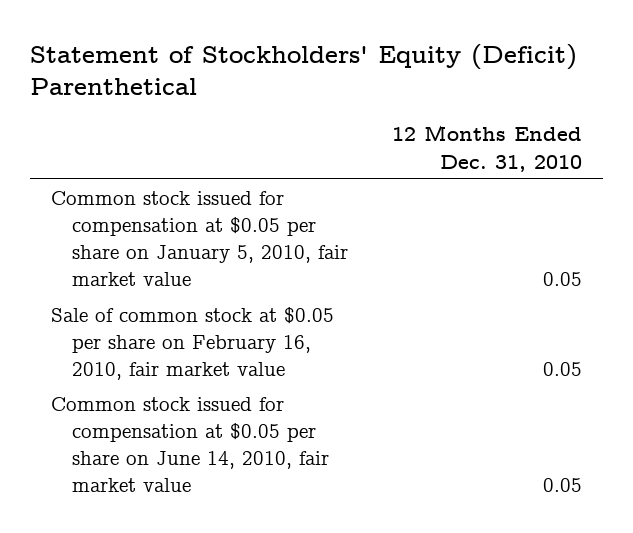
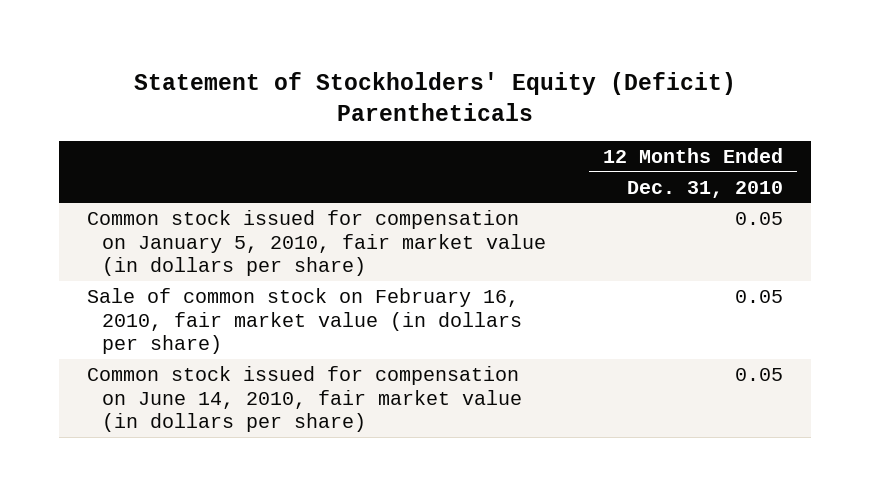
[29,43,577,96] Statement of Stockholders' Equity (Deficit) Parenthetical -> [133,71,736,122] Statement of Stockholders' Equity (Deficit) Parentheticals
[51,190,349,287] Common stock issued for compensation at $0.05 per share on January 5, 2010, fair market value -> [87,209,547,277] Common stock issued for compensation on January 5, 2010, fair market value (in dollars per share)
[51,306,335,381] Sale of common stock at $0.05 per share on February 16, 2010, fair market value -> [87,287,523,355] Sale of common stock on February 16, 2010, fair market value (in dollars per share)
[51,396,330,493] Common stock issued for compensation at $0.05 per share on June 14, 2010, fair market value -> [87,365,523,433] Common stock issued for compensation on June 14, 2010, fair market value (in dollars per share)

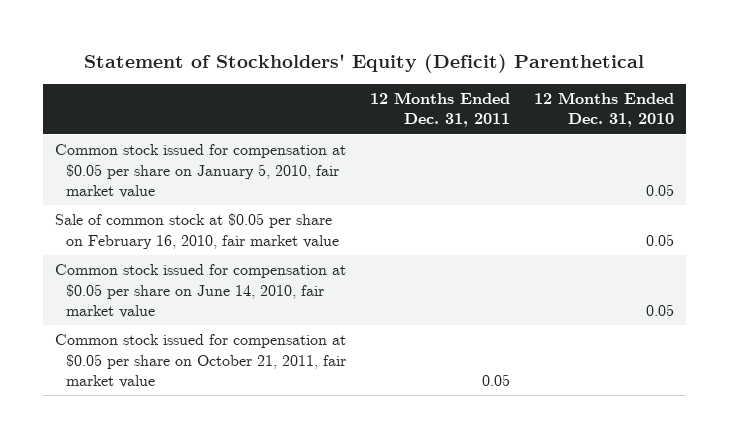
[133,71,736,122] Statement of Stockholders' Equity (Deficit) Parentheticals -> [84,53,645,73] Statement of Stockholders' Equity (Deficit) Parenthetical
none -> [370,91,511,128] 12 Months Ended Dec. 31, 2011
[87,209,547,277] Common stock issued for compensation on January 5, 2010, fair market value (in dollars per share) -> [54,144,346,199] Common stock issued for compensation at $0.05 per share on January 5, 2010, fair market value
[87,287,523,355] Sale of common stock on February 16, 2010, fair market value (in dollars per share) -> [54,213,340,249] Sale of common stock at $0.05 per share on February 16, 2010, fair market value
[87,365,523,433] Common stock issued for compensation on June 14, 2010, fair market value (in dollars per share) -> [54,264,346,319] Common stock issued for compensation at $0.05 per share on June 14, 2010, fair market value
none -> [54,334,347,389] Common stock issued for compensation at $0.05 per share on October 21, 2011, fair market value

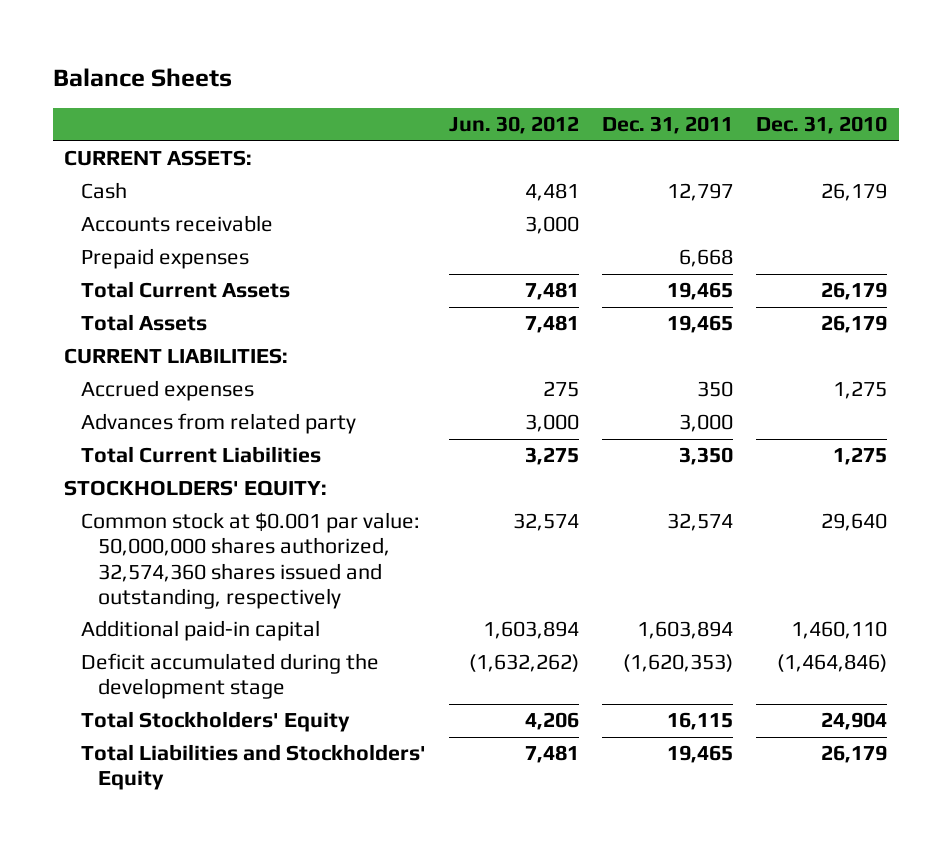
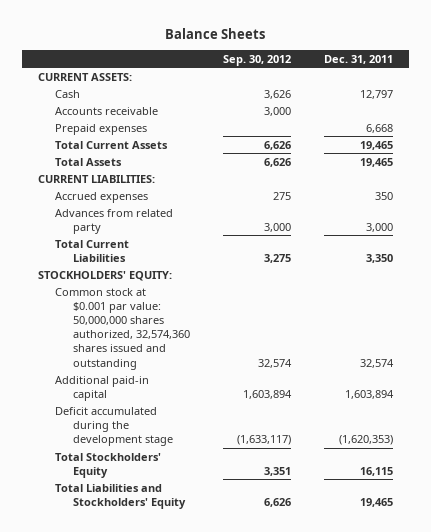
[449,116,580,135] Jun. 30, 2012 -> none
[756,116,888,135] Dec. 31, 2010 -> none
none -> [222,54,291,66] Sep. 30, 2012
[81,512,421,609] Common stock at $0.001 par value: 50,000,000 shares authorized, 32,574,360 shares issued and outstanding, respectively -> [55,287,190,370] Common stock at $0.001 par value: 50,000,000 shares authorized, 32,574,360 shares issued and outstanding

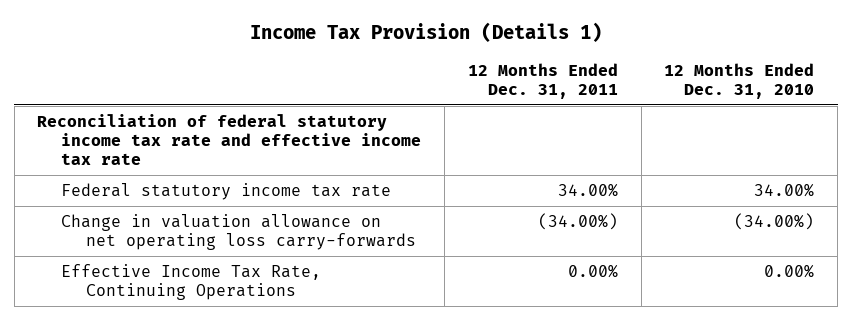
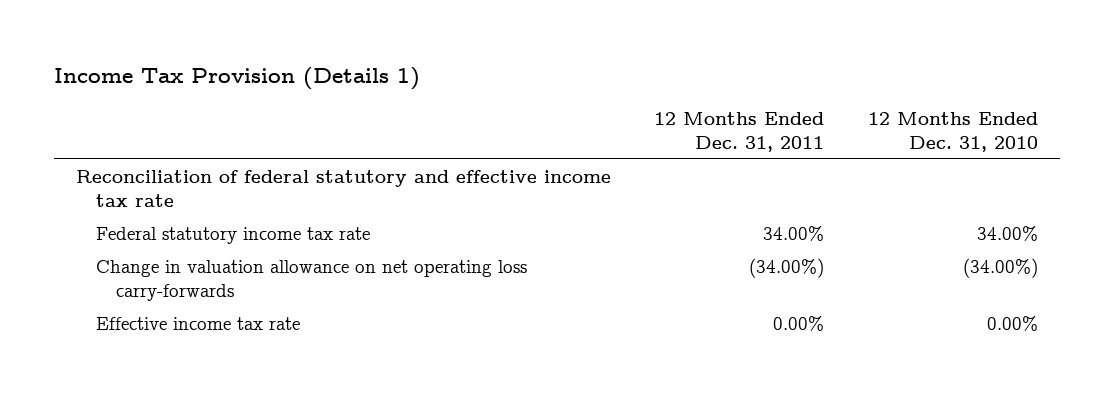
[37,114,422,165] Reconciliation of federal statutory income tax rate and effective income tax rate -> [75,170,611,208] Reconciliation of federal statutory and effective income tax rate
[61,264,322,300] Effective Income Tax Rate, Continuing Operations -> [95,317,300,331] Effective income tax rate

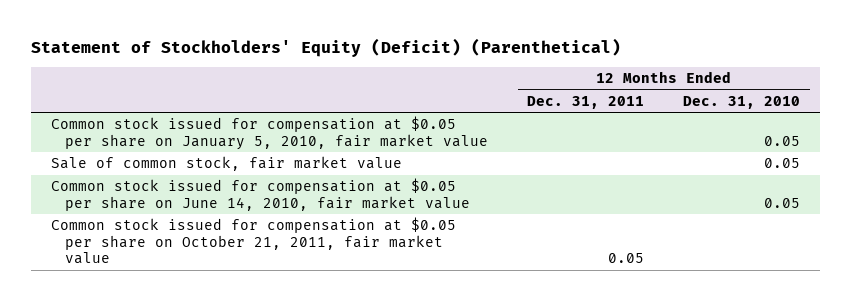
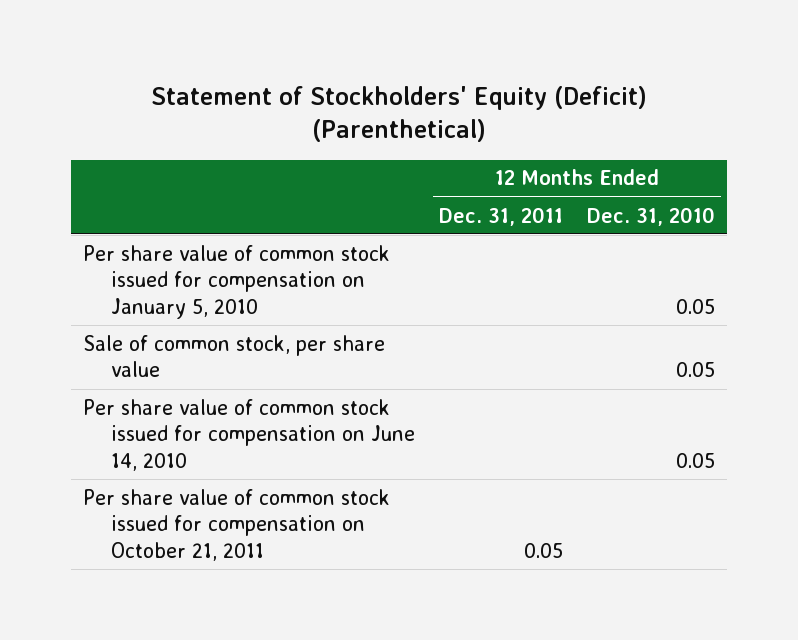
[50,116,489,150] Common stock issued for compensation at $0.05 per share on January 5, 2010, fair market value -> [83,244,391,320] Per share value of common stock issued for compensation on January 5, 2010
[50,156,402,172] Sale of common stock, fair market value -> [83,334,386,378] Sale of common stock, per share value
[50,178,471,211] Common stock issued for compensation at $0.05 per share on June 14, 2010, fair market value -> [83,398,415,472] Per share value of common stock issued for compensation on June 14, 2010
[50,217,456,265] Common stock issued for compensation at $0.05 per share on October 21, 2011, fair market value -> [83,488,391,562] Per share value of common stock issued for compensation on October 21, 2011

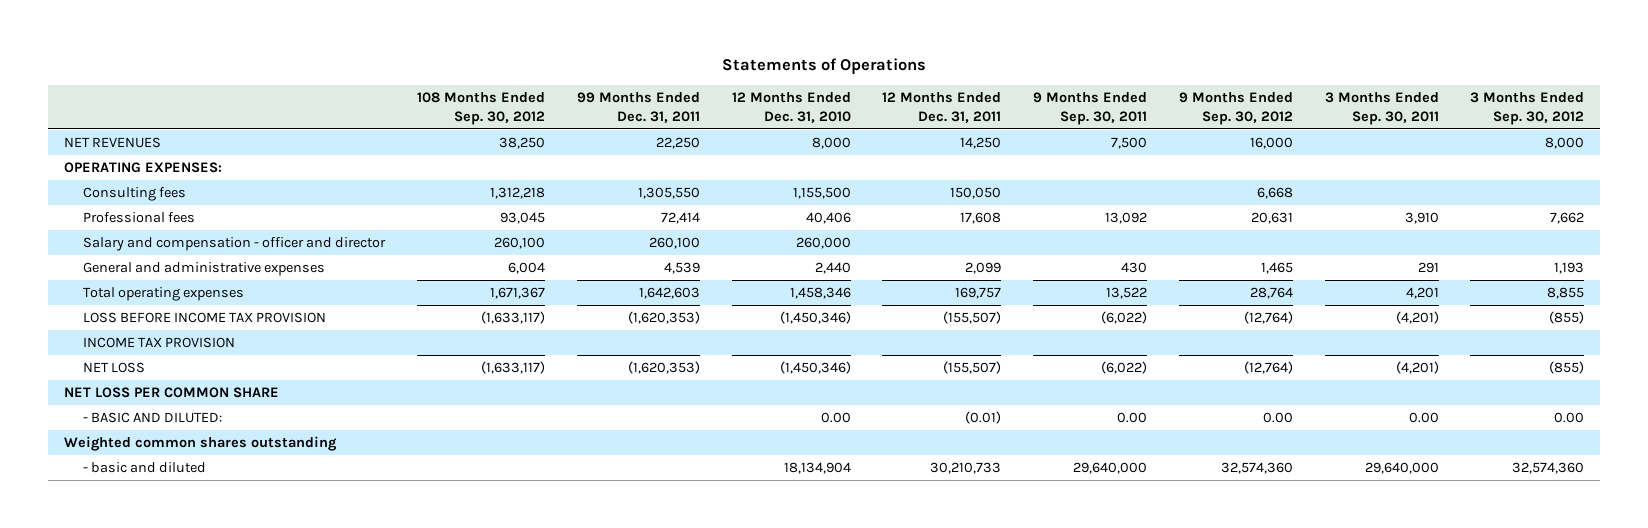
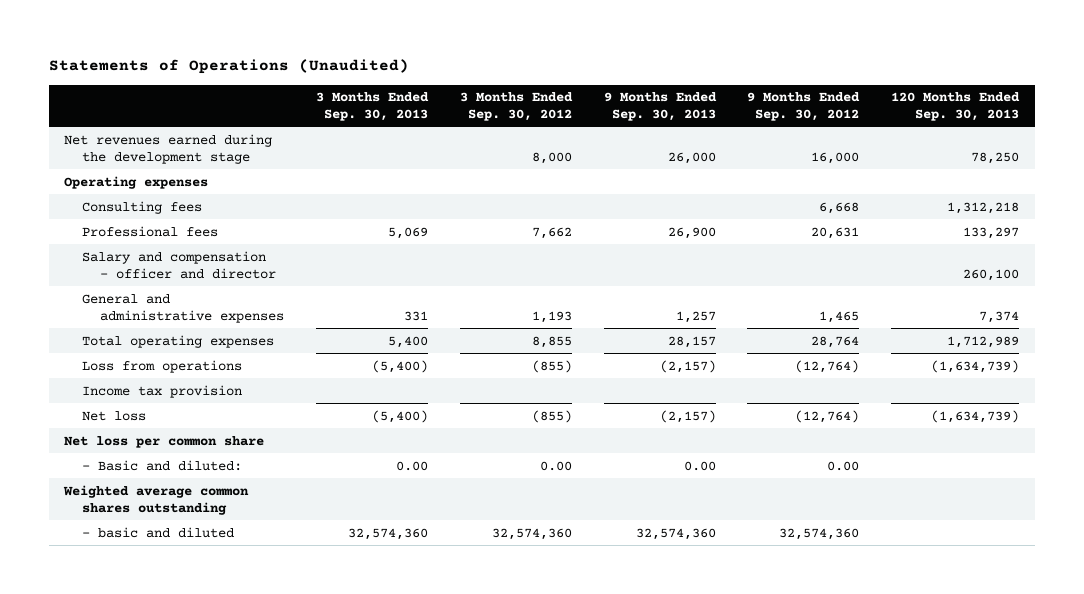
[722,58,927,75] Statements of Operations -> [48,59,409,75] Statements of Operations (Unaudited)
[417,91,546,125] 108 Months Ended Sep. 30, 2012 -> none
[576,91,700,123] 99 Months Ended Dec. 31, 2011 -> none
[731,91,851,123] 12 Months Ended Dec. 31, 2010 -> none
[882,91,1002,123] 12 Months Ended Dec. 31, 2011 -> none
[1033,91,1148,125] 9 Months Ended Sep. 30, 2011 -> none
[1324,91,1439,125] 3 Months Ended Sep. 30, 2011 -> none
none -> [315,92,429,122] 3 Months Ended Sep. 30, 2013
none -> [603,92,717,122] 9 Months Ended Sep. 30, 2013
none -> [891,92,1021,122] 120 Months Ended Sep. 30, 2013
[63,137,161,149] NET REVENUES -> [64,133,273,164] Net revenues earned during the development stage
[63,162,222,174] OPERATING EXPENSES: -> [64,175,209,189] Operating expenses
[83,312,327,324] LOSS BEFORE INCOME TAX PROVISION -> [82,359,243,373] Loss from operations
[83,337,236,349] INCOME TAX PROVISION -> [82,384,243,398] Income tax provision
[83,362,146,374] NET LOSS -> [82,410,147,421] Net loss
[63,387,279,399] NET LOSS PER COMMON SHARE -> [64,435,265,448] Net loss per common share
[83,412,223,424] - BASIC AND DILUTED: -> [82,459,243,471] - Basic and diluted:
[63,436,337,452] Weighted common shares outstanding -> [63,484,250,515] Weighted average common shares outstanding

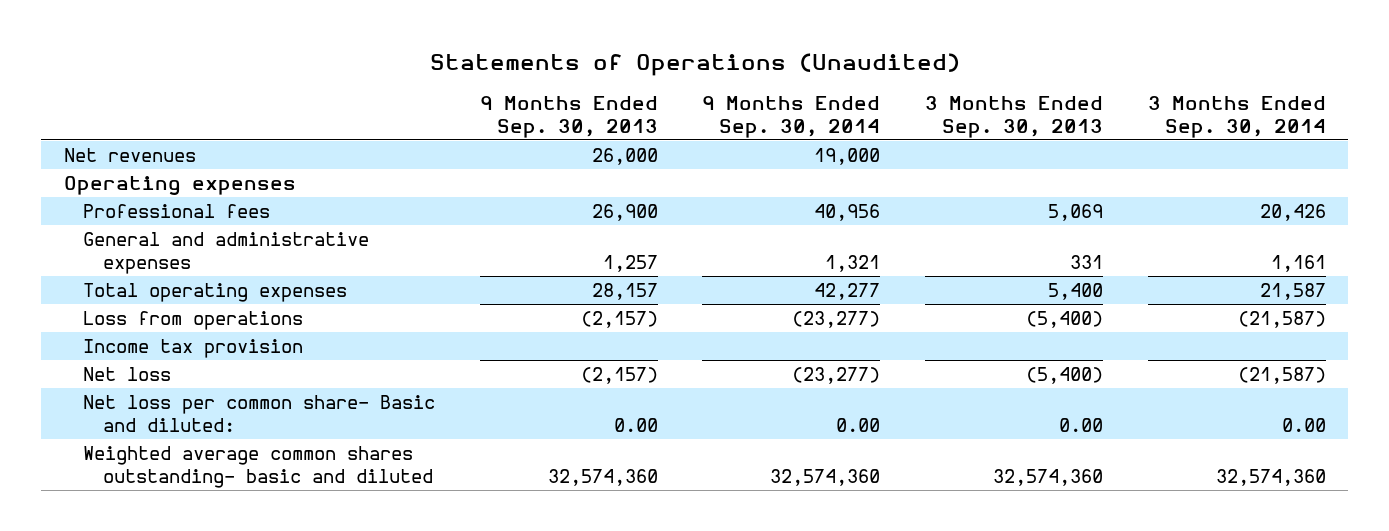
[459,92,573,122] 3 Months Ended Sep. 30, 2012 -> none
[747,92,861,122] 9 Months Ended Sep. 30, 2012 -> none
[891,92,1021,122] 120 Months Ended Sep. 30, 2013 -> none
none -> [702,95,881,138] 9 Months Ended Sep. 30, 2014
none -> [1147,95,1326,138] 3 Months Ended Sep. 30, 2014
[64,133,273,164] Net revenues earned during the development stage -> [63,148,196,163] Net revenues
[82,200,203,214] Consulting fees -> none
[82,250,277,279] Salary and compensation - officer and director -> none
[64,435,265,448] Net loss per common share -> none
[63,484,250,515] Weighted average common shares outstanding -> none
[82,459,243,471] - Basic and diluted: -> [83,395,436,432] Net loss per common share- Basic and diluted:
[82,526,235,538] - basic and diluted -> [83,446,433,488] Weighted average common shares outstanding- basic and diluted

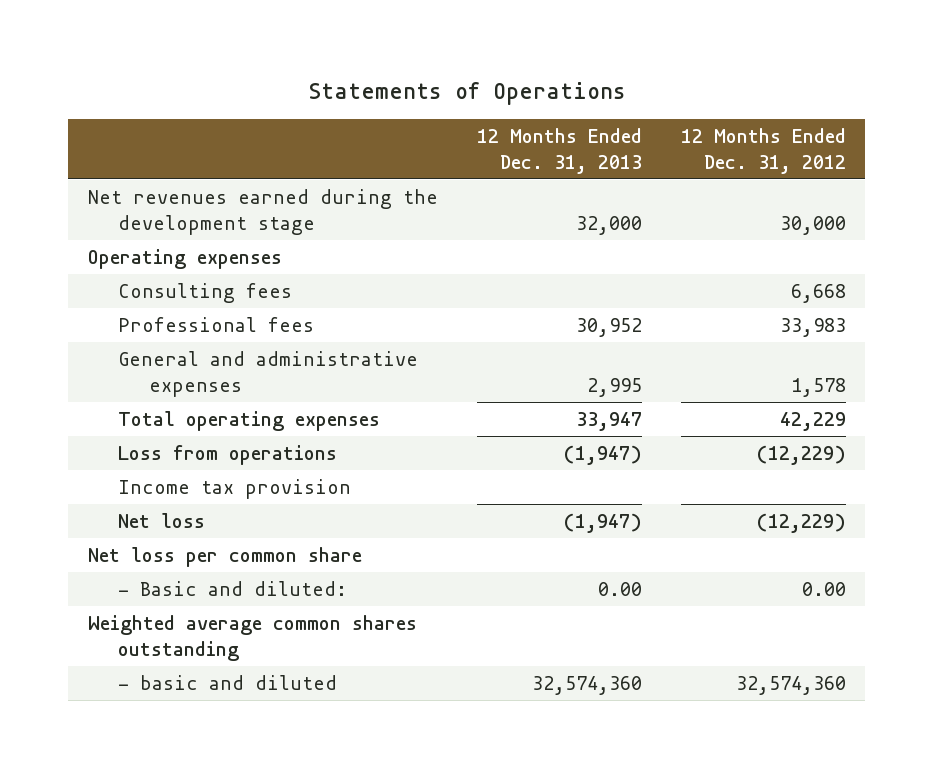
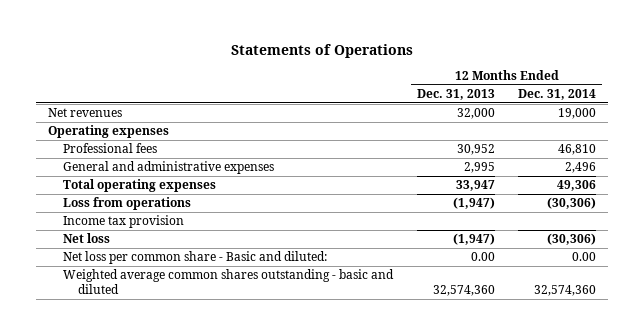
[680,127,846,174] 12 Months Ended Dec. 31, 2012 -> none
none -> [518,88,597,100] Dec. 31, 2014
[87,188,438,235] Net revenues earned during the development stage -> [47,108,122,118] Net revenues
[118,282,293,303] Consulting fees -> none
[87,546,362,567] Net loss per common share -> none
[87,614,417,661] Weighted average common shares outstanding -> none
[118,580,348,596] - Basic and diluted: -> [63,251,328,265] Net loss per common share - Basic and diluted:
[118,674,338,690] - basic and diluted -> [63,269,395,294] Weighted average common shares outstanding - basic and diluted

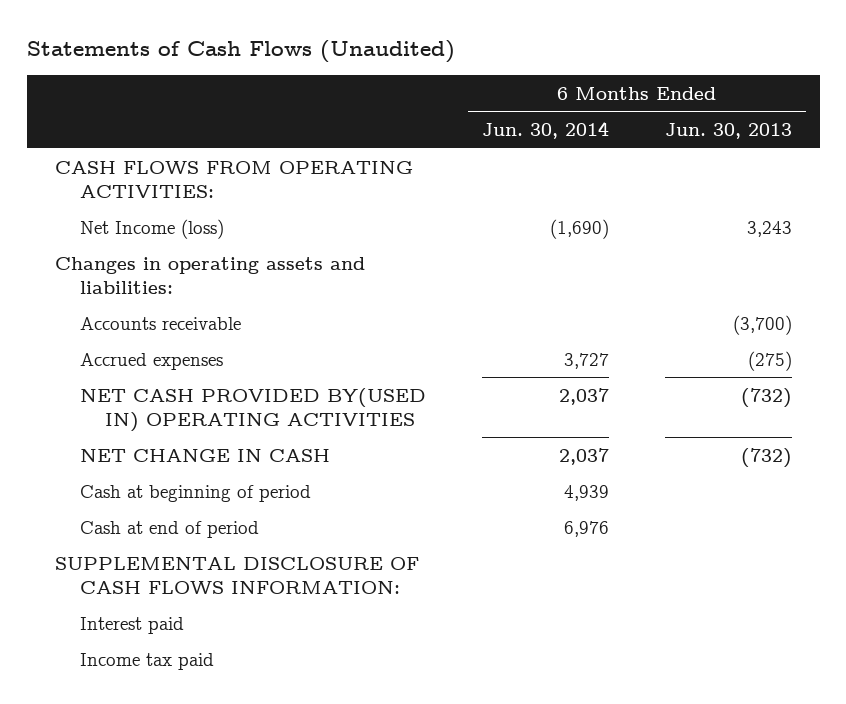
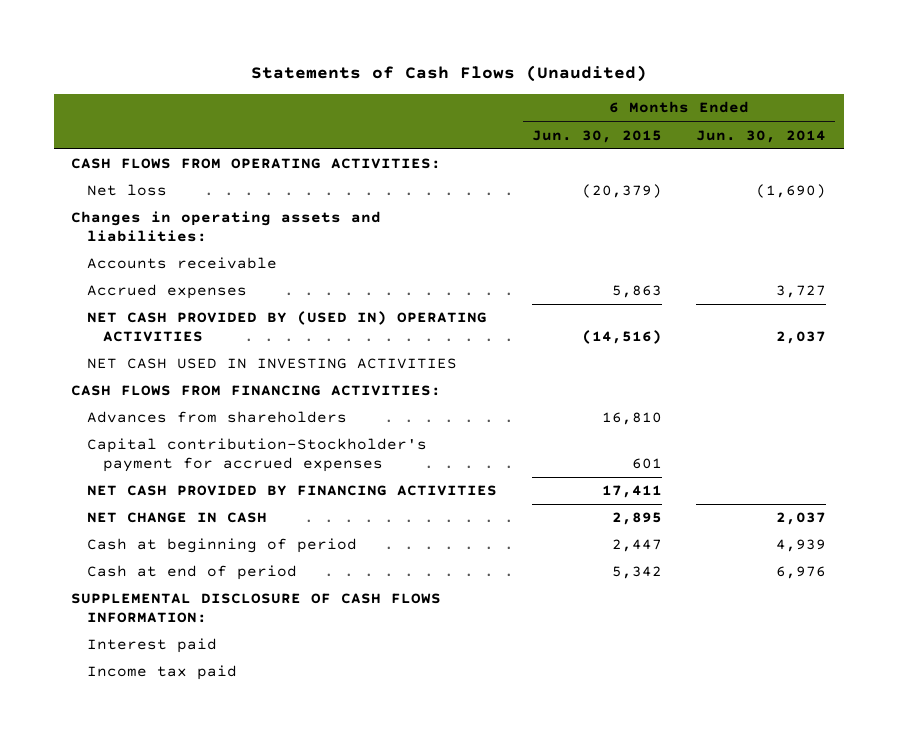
[664,122,792,139] Jun. 30, 2013 -> none
none -> [531,129,662,143] Jun. 30, 2015
[79,218,224,239] Net Income (loss) -> [87,184,168,197] Net loss
[79,387,426,432] NET CASH PROVIDED BY(USED IN) OPERATING ACTIVITIES -> [87,311,488,343] NET CASH PROVIDED BY (USED IN) OPERATING ACTIVITIES
none -> [87,358,458,370] NET CASH USED IN INVESTING ACTIVITIES
none -> [70,385,441,397] CASH FLOWS FROM FINANCING ACTIVITIES:
none -> [87,411,348,424] Advances from shareholders
none -> [87,438,428,473] Capital contribution-Stockholder's payment for accrued expenses
none -> [87,485,498,497] NET CASH PROVIDED BY FINANCING ACTIVITIES

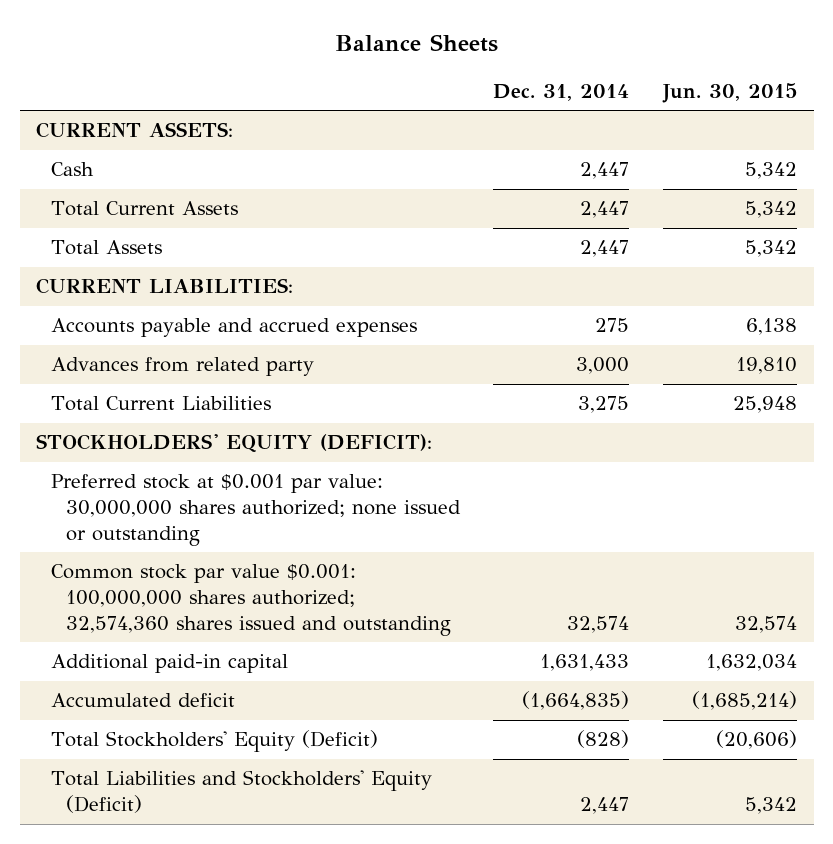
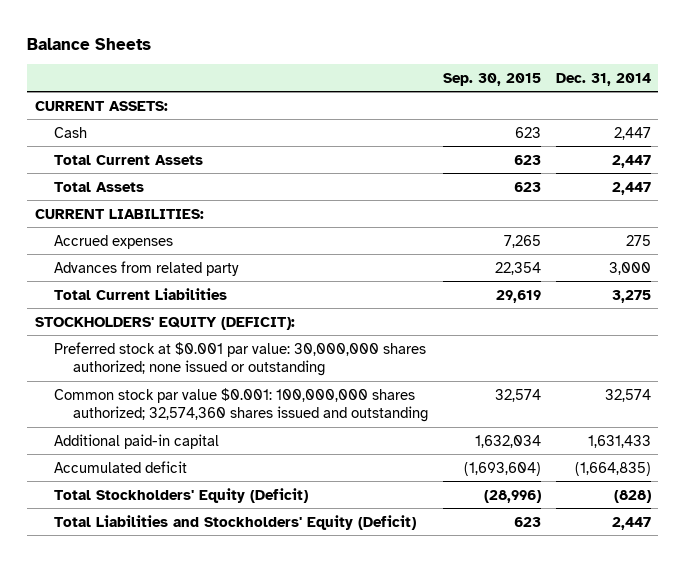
[661,83,797,104] Jun. 30, 2015 -> none
none -> [442,72,541,86] Sep. 30, 2015
[51,318,418,338] Accounts payable and accrued expenses -> [53,234,173,249] Accrued expenses

